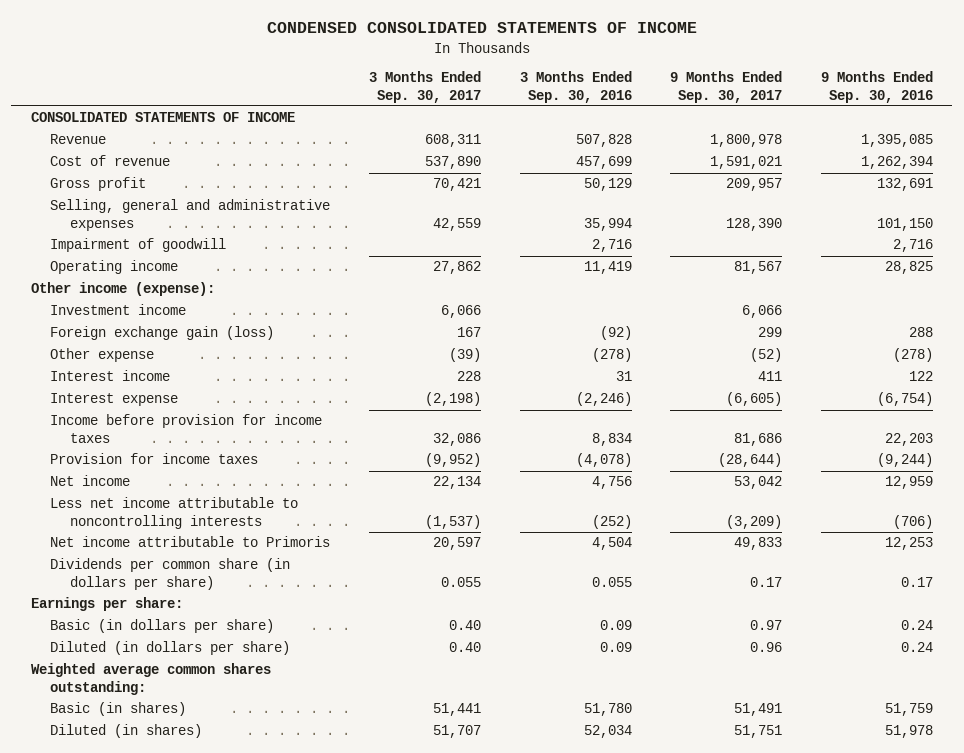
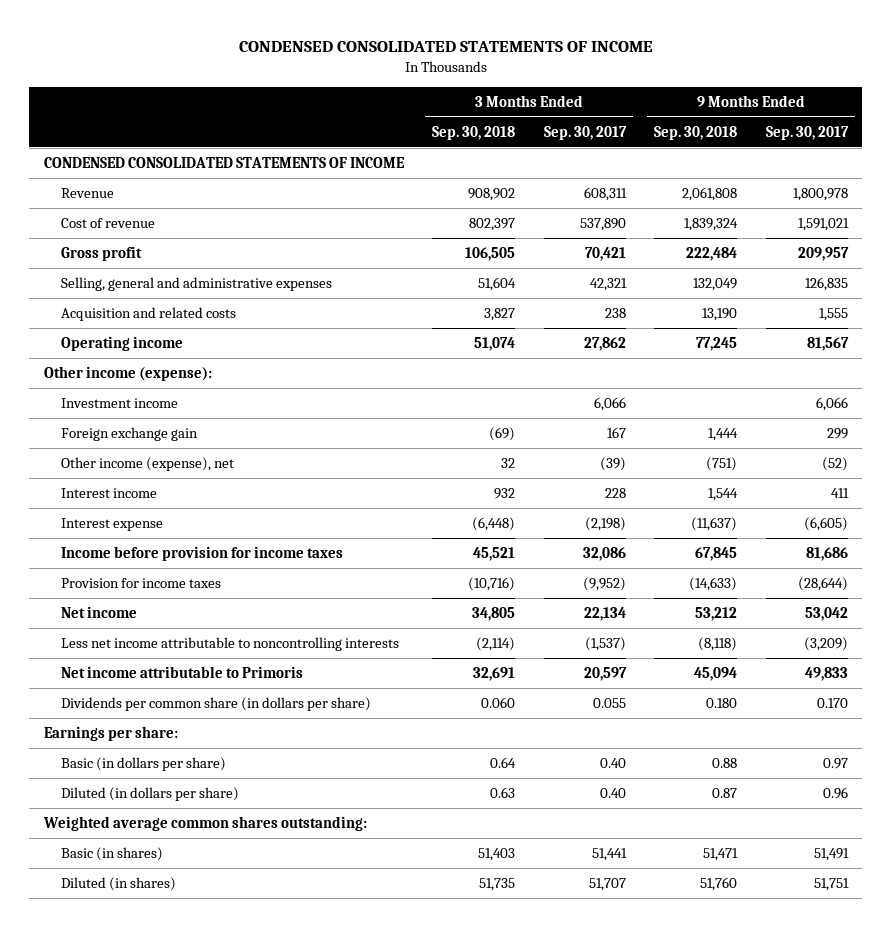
[519,71,632,103] 3 Months Ended Sep. 30, 2016 -> none
[820,71,933,103] 9 Months Ended Sep. 30, 2016 -> none
none -> [432,125,516,140] Sep. 30, 2018
none -> [654,125,738,140] Sep. 30, 2018
[30,112,295,123] CONSOLIDATED STATEMENTS OF INCOME -> [43,156,405,168] CONDENSED CONSOLIDATED STATEMENTS OF INCOME
[50,238,227,253] Impairment of goodwill -> none
[432,217,481,231] 42,559 -> [589,277,627,291] 42,321
[726,217,783,231] 128,390 -> [804,276,848,291] 126,835
none -> [61,306,237,321] Acquisition and related costs
[50,326,275,341] Foreign exchange gain (loss) -> [61,426,199,441] Foreign exchange gain
[50,348,155,363] Other expense -> [61,456,235,471] Other income (expense), net
[750,576,783,587] 0.17 -> [816,697,848,708] 0.170

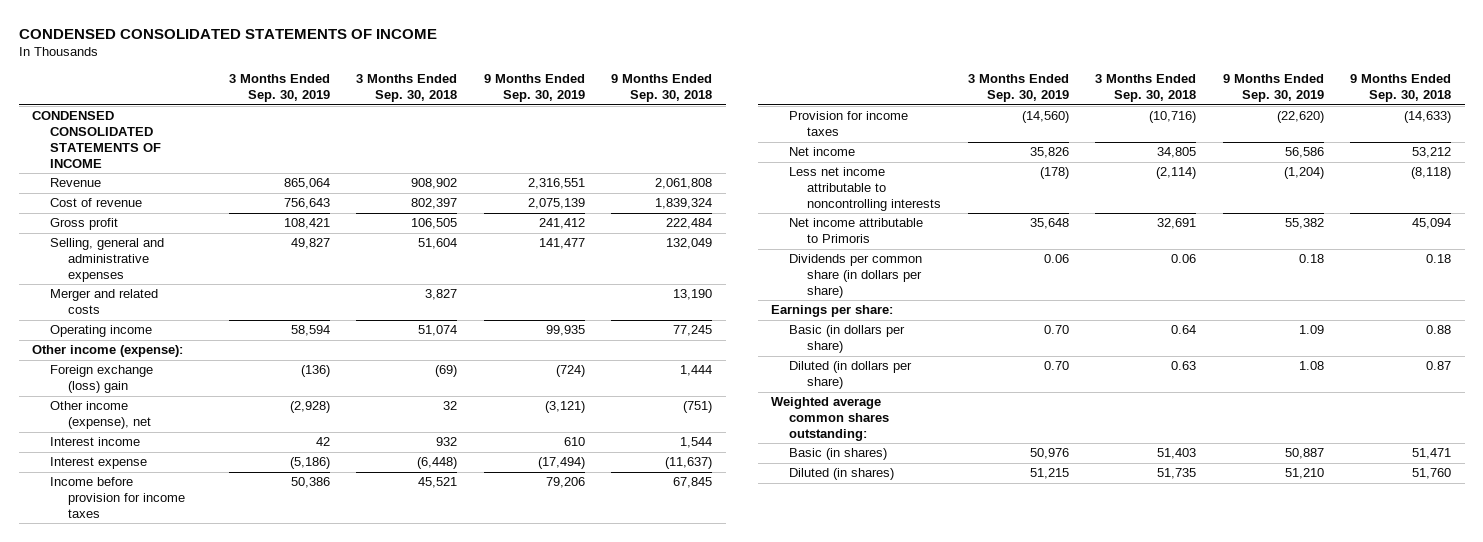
[543,125,627,140] Sep. 30, 2017 -> none
[765,125,849,140] Sep. 30, 2017 -> none
none -> [228,74,330,103] 3 Months Ended Sep. 30, 2019
none -> [483,74,585,103] 9 Months Ended Sep. 30, 2019
[61,306,237,321] Acquisition and related costs -> [50,289,159,315] Merger and related costs
[61,397,179,408] Investment income -> none
[61,426,199,441] Foreign exchange gain -> [50,365,154,394] Foreign exchange (loss) gain
[481,696,516,708] 0.060 -> [1171,254,1197,264] 0.06
[706,697,738,708] 0.180 -> [1426,254,1452,264] 0.18

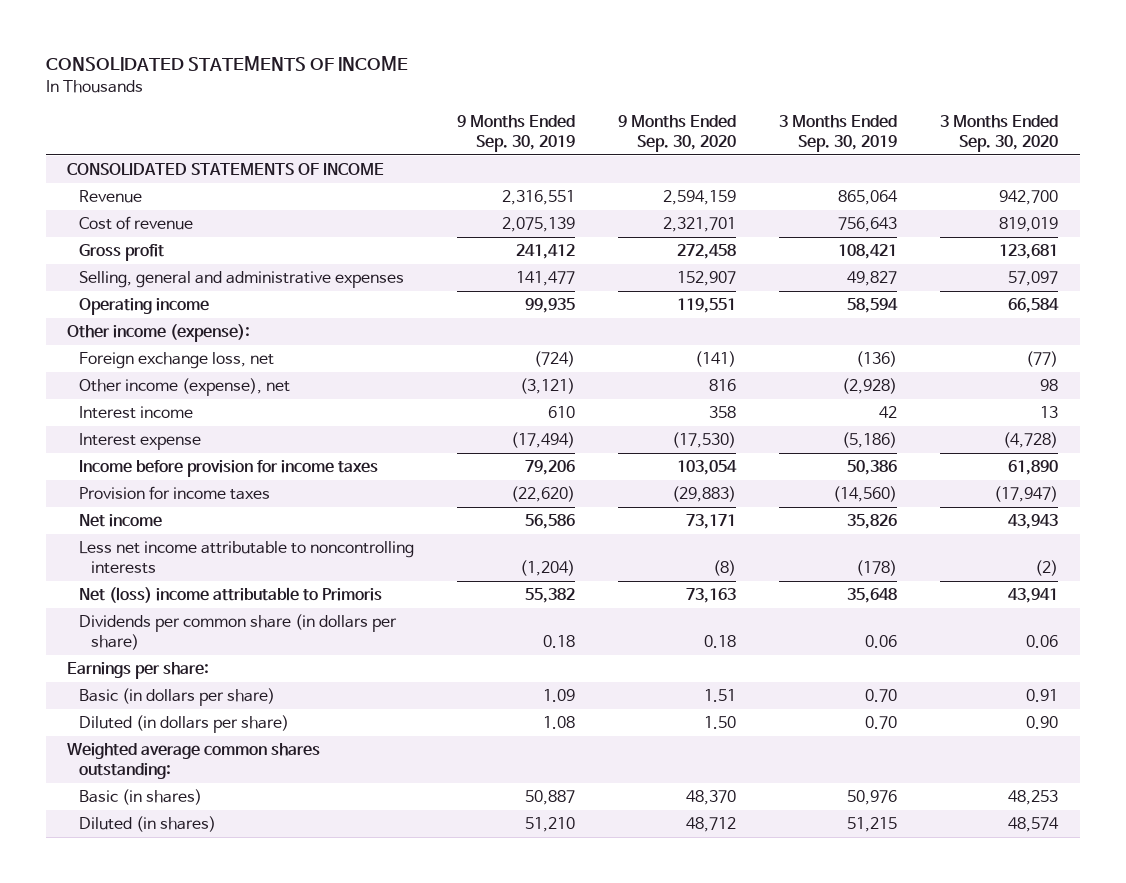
[18,28,437,39] CONDENSED CONSOLIDATED STATEMENTS OF INCOME -> [45,56,408,72] CONSOLIDATED STATEMENTS OF INCOME
[356,74,458,103] 3 Months Ended Sep. 30, 2018 -> none
[611,74,713,103] 9 Months Ended Sep. 30, 2018 -> none
none -> [618,114,737,152] 9 Months Ended Sep. 30, 2020
none -> [940,114,1059,152] 3 Months Ended Sep. 30, 2020
[32,111,162,168] CONDENSED CONSOLIDATED STATEMENTS OF INCOME -> [67,163,385,176] CONSOLIDATED STATEMENTS OF INCOME
[50,289,159,315] Merger and related costs -> none
[50,365,154,394] Foreign exchange (loss) gain -> [79,352,275,370] Foreign exchange loss, net
[789,218,924,244] Net income attributable to Primoris -> [79,587,383,604] Net (loss) income attributable to Primoris

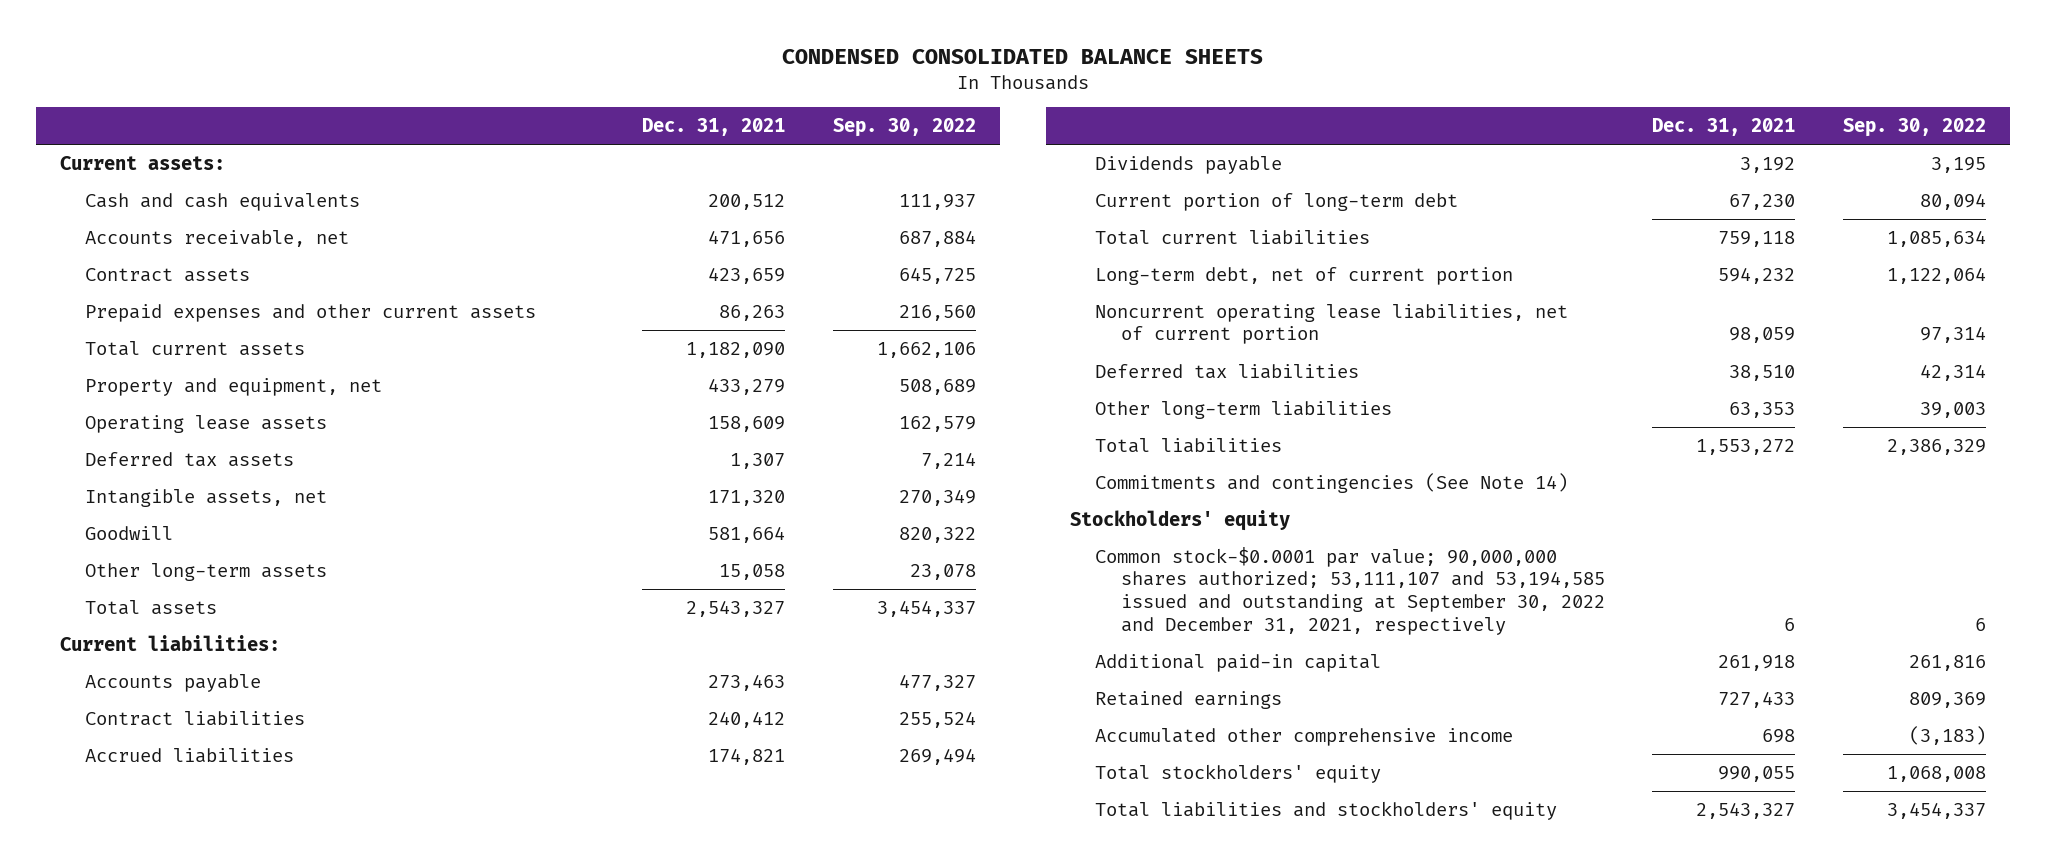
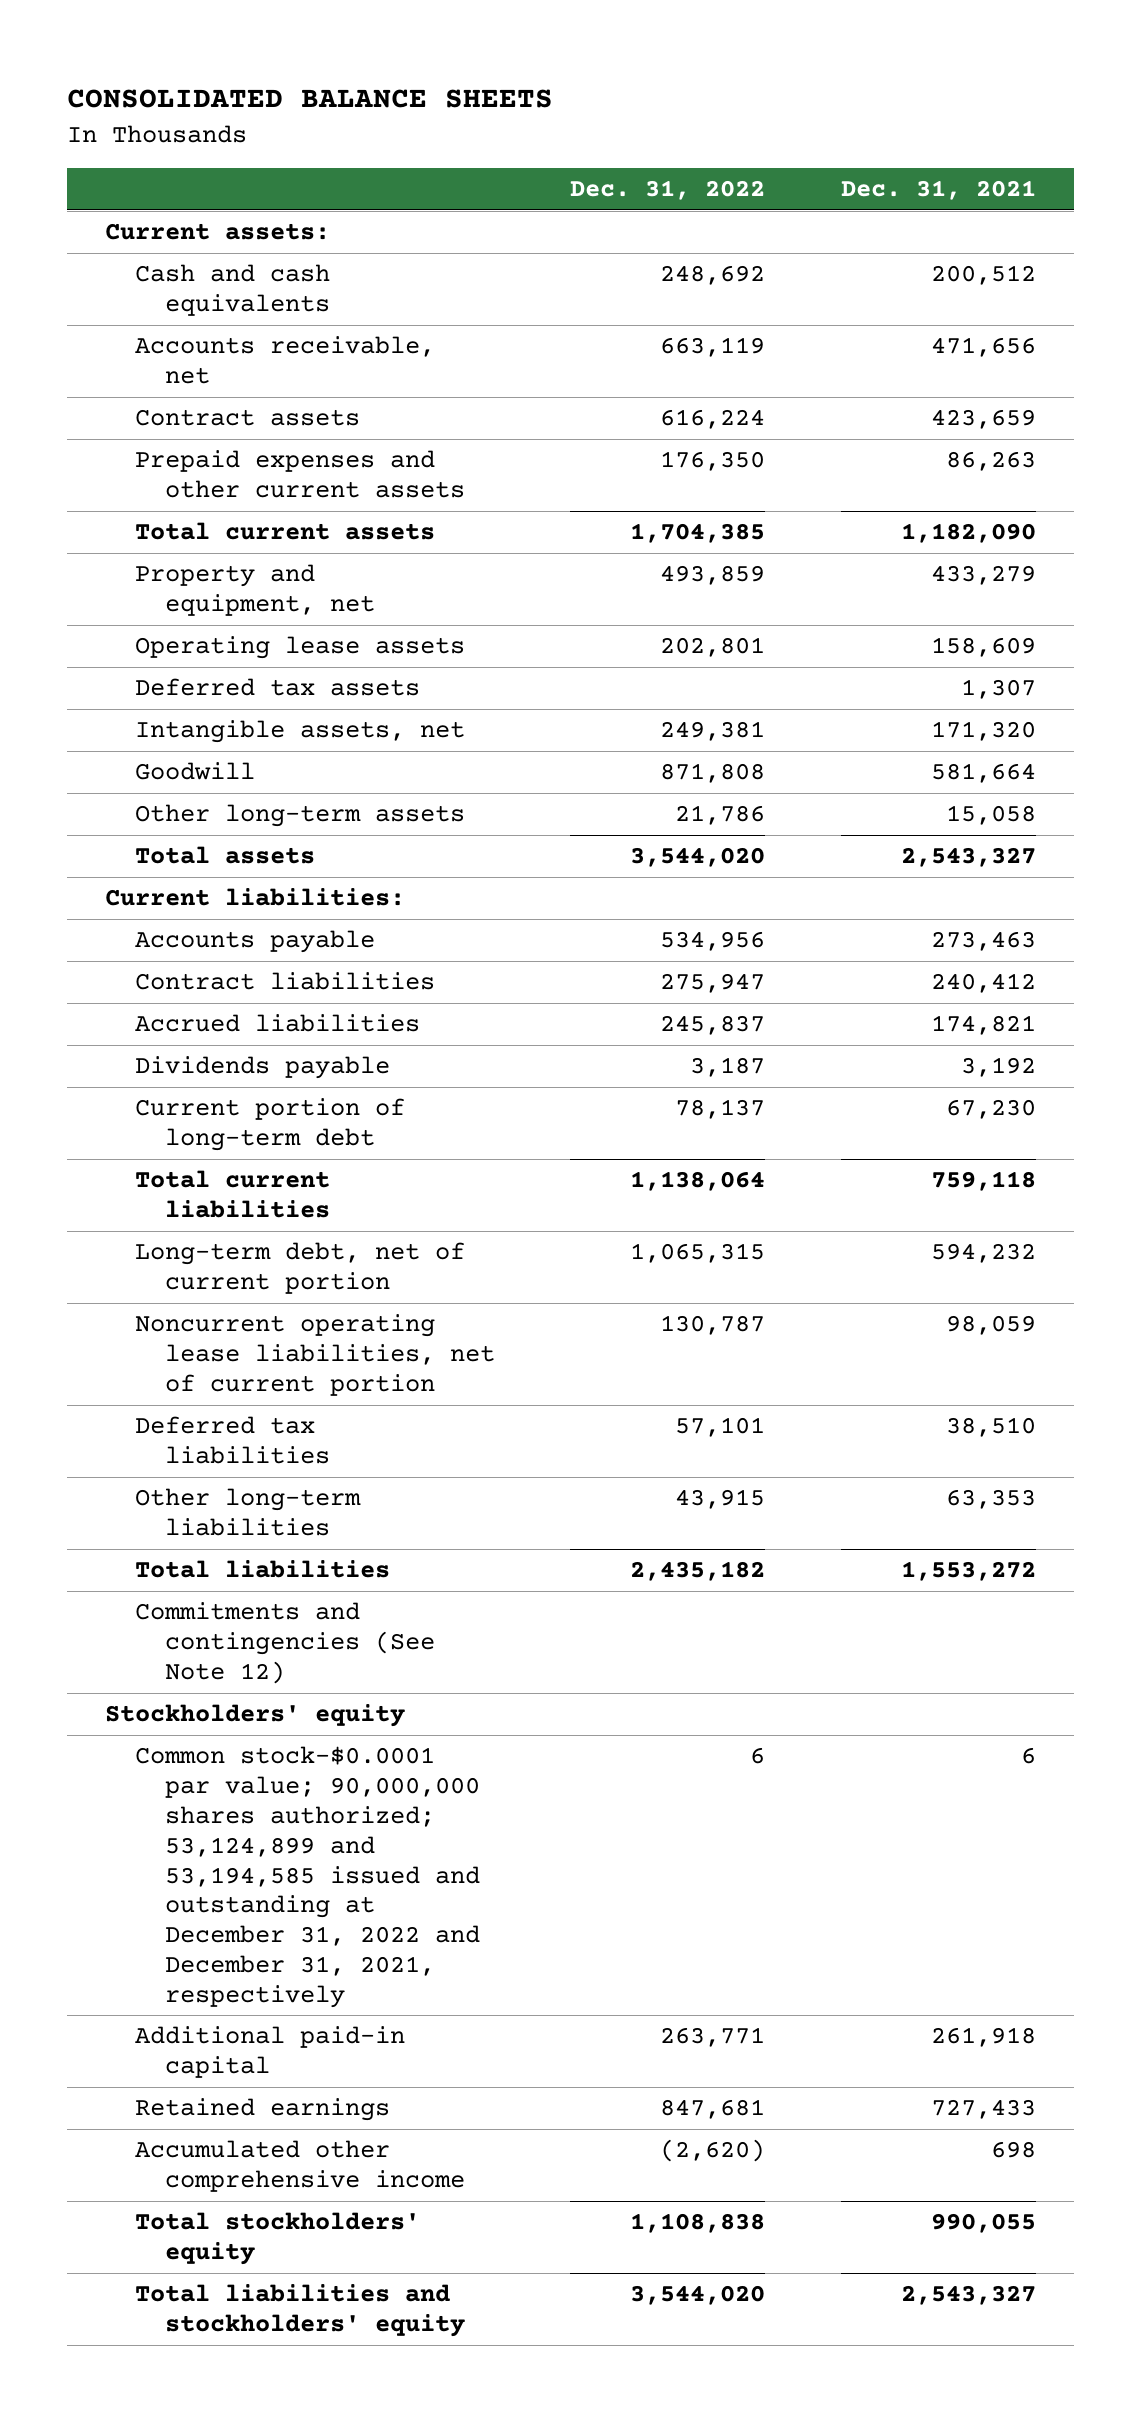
[781,49,1263,65] CONDENSED CONSOLIDATED BALANCE SHEETS -> [67,89,554,109] CONSOLIDATED BALANCE SHEETS
[833,118,977,138] Sep. 30, 2022 -> none
none -> [570,180,766,201] Dec. 31, 2022
[1095,472,1569,493] Commitments and contingencies (See Note 14) -> [134,1602,436,1685] Commitments and contingencies (See Note 12)
[1095,546,1605,635] Common stock-$0.0001 par value; 90,000,000 shares authorized; 53,111,107 and 53,194,585 issued and outstanding at September 30, 2022 and December 31, 2021, respectively -> [134,1746,481,2008] Common stock-$0.0001 par value; 90,000,000 shares authorized; 53,124,899 and 53,194,585 issued and outstanding at December 31, 2022 and December 31, 2021, respectively

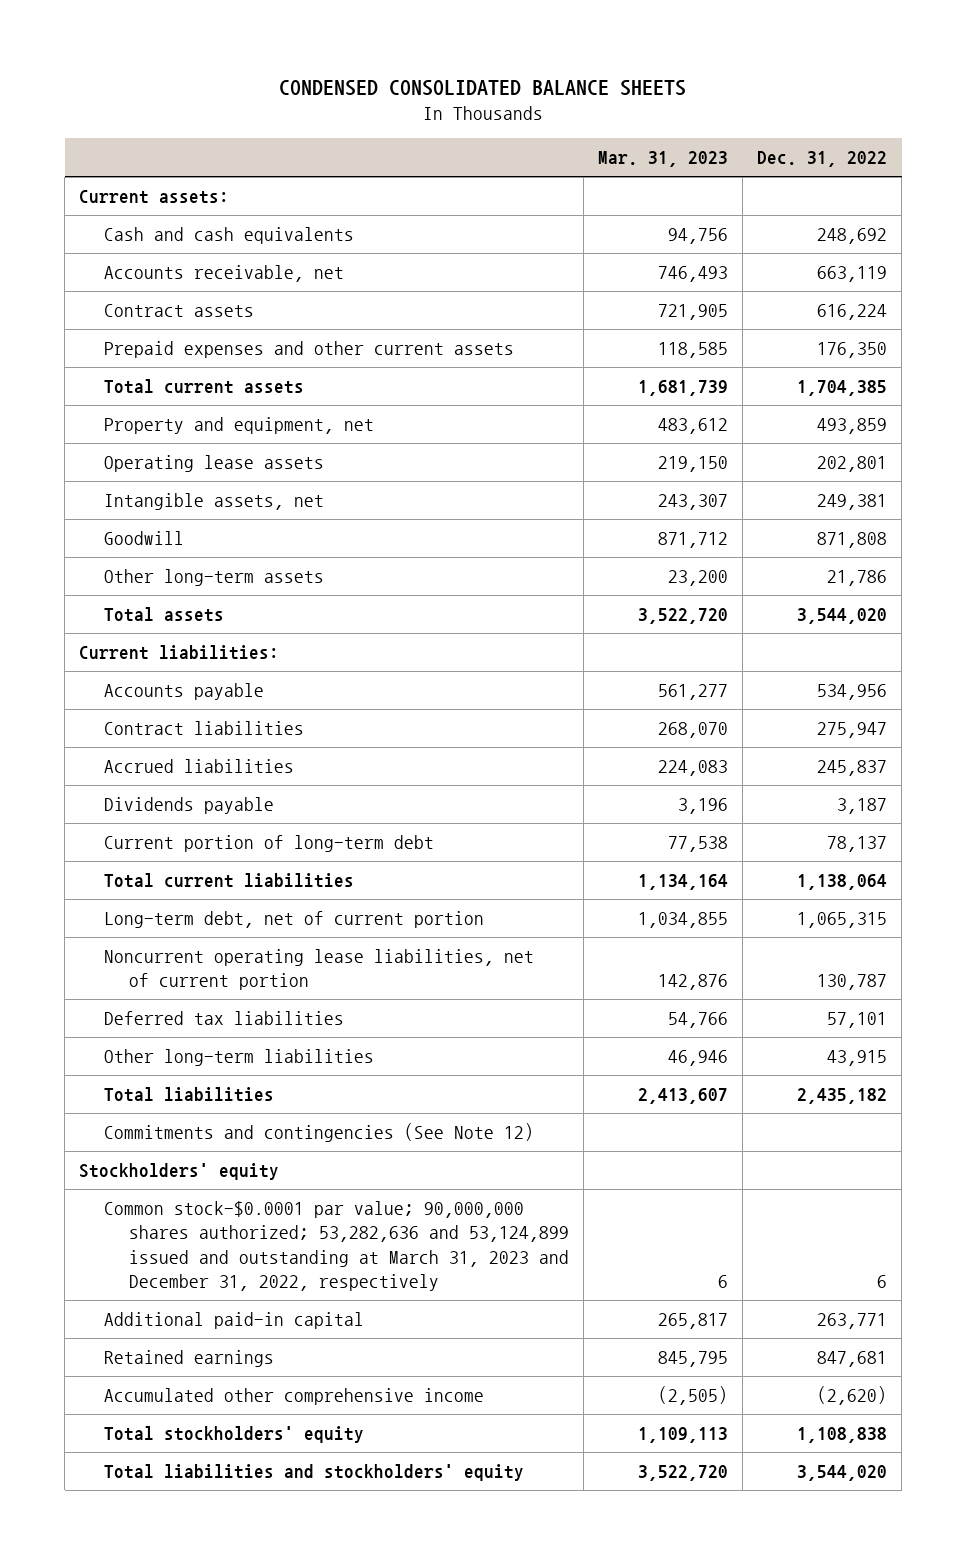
[67,89,554,109] CONSOLIDATED BALANCE SHEETS -> [279,79,687,96] CONDENSED CONSOLIDATED BALANCE SHEETS
[840,180,1036,201] Dec. 31, 2021 -> none
none -> [597,151,728,168] Mar. 31, 2023
[134,678,420,697] Deferred tax assets -> none
[134,1746,481,2008] Common stock-$0.0001 par value; 90,000,000 shares authorized; 53,124,899 and 53,194,585 issued and outstanding at December 31, 2022 and December 31, 2021, respectively -> [103,1201,569,1292] Common stock-$0.0001 par value; 90,000,000 shares authorized; 53,282,636 and 53,124,899 issued and outstanding at March 31, 2023 and December 31, 2022, respectively

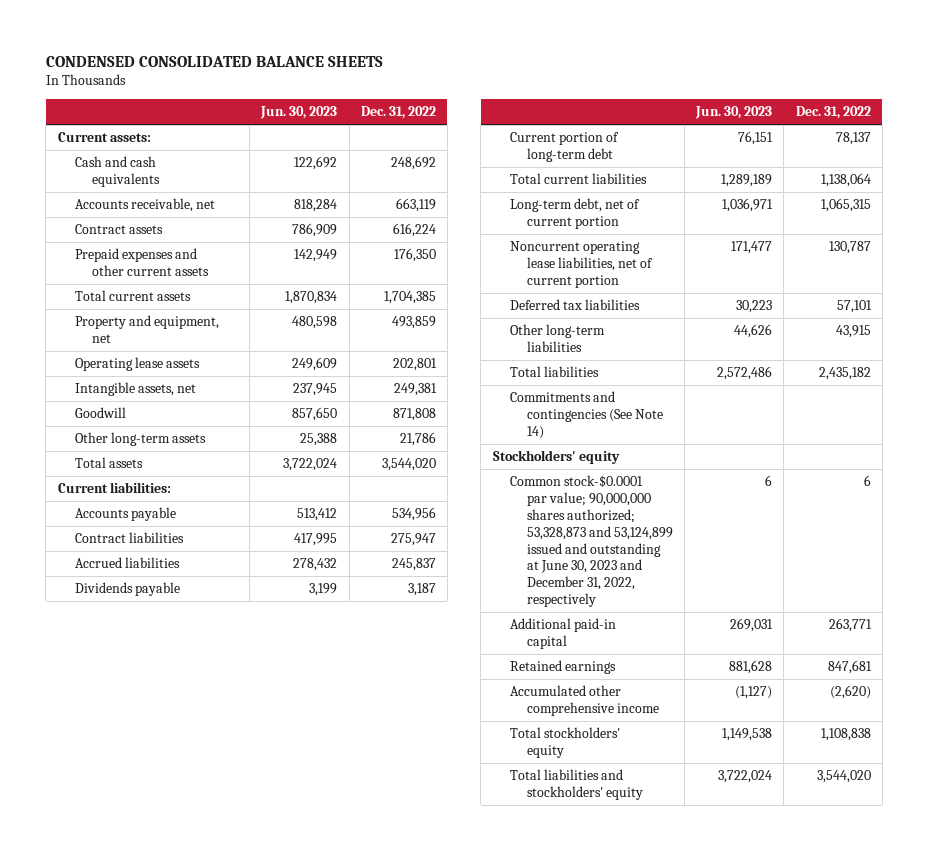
[597,151,728,168] Mar. 31, 2023 -> none
none -> [260,106,338,120] Jun. 30, 2023
[103,1123,534,1143] Commitments and contingencies (See Note 12) -> [509,391,664,439] Commitments and contingencies (See Note 14)
[103,1201,569,1292] Common stock-$0.0001 par value; 90,000,000 shares authorized; 53,282,636 and 53,124,899 issued and outstanding at March 31, 2023 and December 31, 2022, respectively -> [509,475,674,608] Common stock-$0.0001 par value; 90,000,000 shares authorized; 53,328,873 and 53,124,899 issued and outstanding at June 30, 2023 and December 31, 2022, respectively

